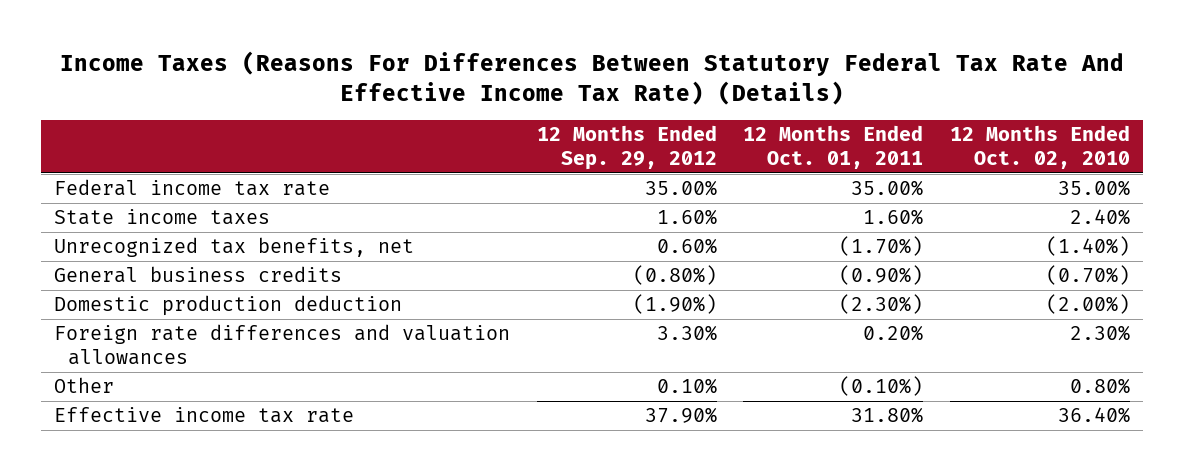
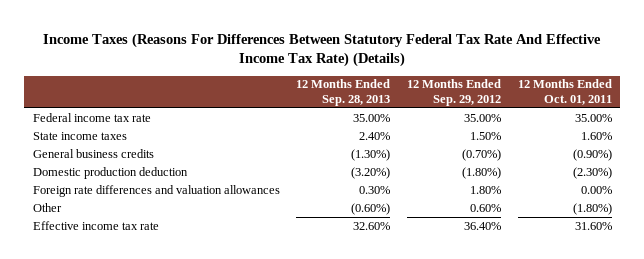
[950,125,1131,170] 12 Months Ended Oct. 02, 2010 -> none
none -> [296,79,391,106] 12 Months Ended Sep. 28, 2013
[54,237,415,258] Unrecognized tax benefits, net -> none
[656,209,717,226] 1.60% -> [469,131,501,140] 1.50%
[632,265,717,286] (0.80%) -> [461,148,501,161] (0.70%)
[632,294,717,315] (1.90%) -> [461,166,501,179] (1.80%)
[656,325,717,342] 3.30% -> [469,185,501,194] 1.80%
[863,325,924,342] 0.20% -> [580,185,612,194] 0.00%
[656,378,717,395] 0.10% -> [469,203,501,212] 0.60%
[839,376,924,397] (0.10%) -> [572,202,612,215] (1.80%)
[644,407,717,424] 37.90% -> [463,221,501,230] 36.40%
[851,407,924,424] 31.80% -> [574,221,612,230] 31.60%

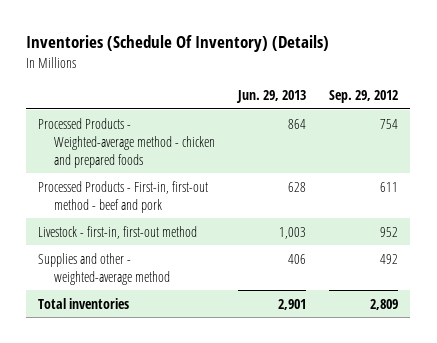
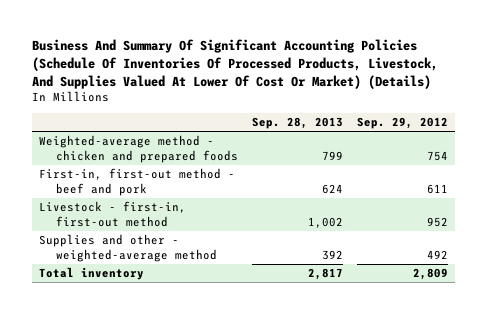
[26,35,330,53] Inventories (Schedule Of Inventory) (Details) -> [32,38,439,89] Business And Summary Of Significant Accounting Policies (Schedule Of Inventories Of Processed Products, Livestock, And Supplies Valued At Lower Of Cost Or Market) (Details)
[236,90,307,104] Jun. 29, 2013 -> none
none -> [251,116,343,129] Sep. 28, 2013
[38,117,215,168] Processed Products - Weighted-average method - chicken and prepared foods -> [39,135,239,164] Weighted-average method - chicken and prepared foods
[38,180,209,213] Processed Products - First-in, first-out method - beef and pork -> [39,168,236,197] First-in, first-out method - beef and pork
[38,297,130,309] Total inventories -> [39,267,145,281] Total inventory

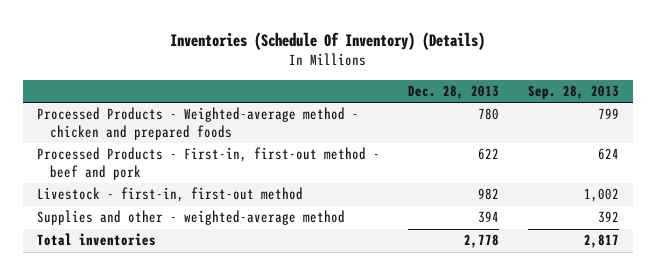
[32,38,439,89] Business And Summary Of Significant Accounting Policies (Schedule Of Inventories Of Processed Products, Livestock, And Supplies Valued At Lower Of Cost Or Market) (Details) -> [169,31,485,50] Inventories (Schedule Of Inventory) (Details)
[356,116,448,129] Sep. 29, 2012 -> none
none -> [408,84,500,99] Dec. 28, 2013
[39,135,239,164] Weighted-average method - chicken and prepared foods -> [37,107,360,141] Processed Products - Weighted-average method - chicken and prepared foods
[39,168,236,197] First-in, first-out method - beef and pork -> [37,147,381,181] Processed Products - First-in, first-out method - beef and pork
[39,267,145,281] Total inventory -> [37,233,157,247] Total inventories

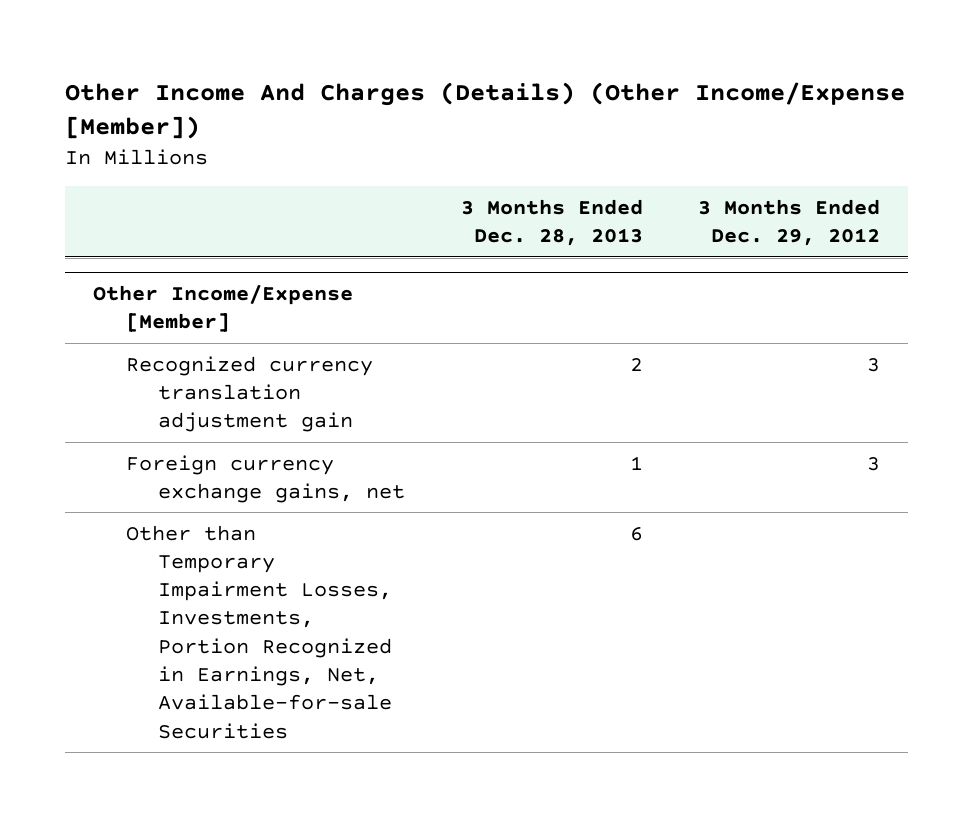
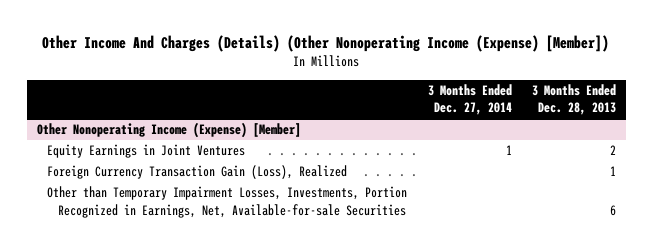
[65,81,906,140] Other Income And Charges (Details) (Other Income/Expense [Member]) -> [42,34,610,52] Other Income And Charges (Details) (Other Nonoperating Income (Expense) [Member])
[697,198,880,247] 3 Months Ended Dec. 29, 2012 -> none
none -> [427,83,512,116] 3 Months Ended Dec. 27, 2014
[125,454,406,503] Foreign currency exchange gains, net -> none
[92,283,353,333] Other Income/Expense [Member] -> [37,122,302,139] Other Nonoperating Income (Expense) [Member]
[125,355,373,433] Recognized currency translation adjustment gain -> [47,144,246,159] Equity Earnings in Joint Ventures
none -> [47,165,348,180] Foreign Currency Transaction Gain (Loss), Realized

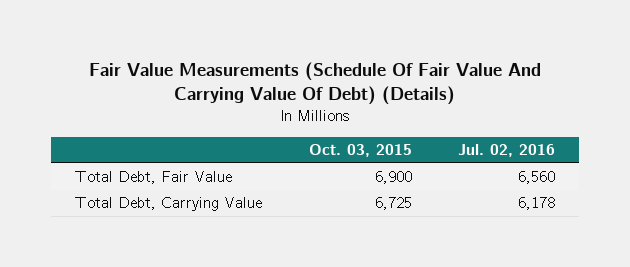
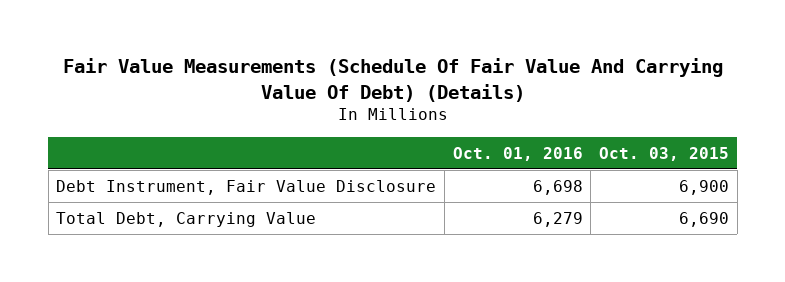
[458,144,556,158] Jul. 02, 2016 -> none
none -> [452,146,583,161] Oct. 01, 2016
[74,171,232,185] Total Debt, Fair Value -> [56,179,437,195] Debt Instrument, Fair Value Disclosure
[374,197,412,211] 6,725 -> [678,211,729,227] 6,690

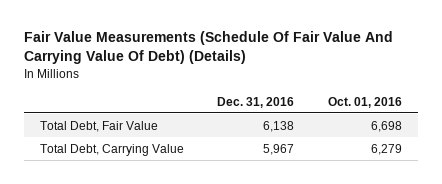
[598,146,729,161] Oct. 03, 2015 -> none
none -> [217,96,295,108] Dec. 31, 2016
[56,179,437,195] Debt Instrument, Fair Value Disclosure -> [40,120,159,132] Total Debt, Fair Value

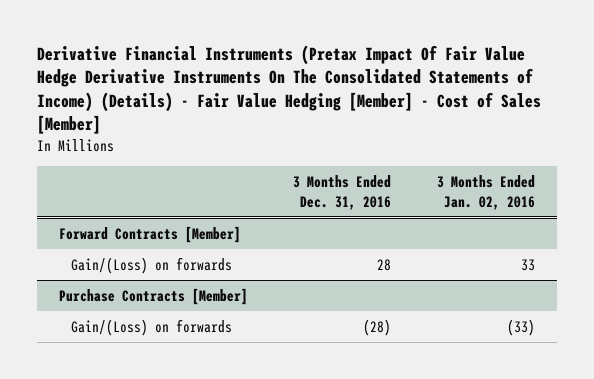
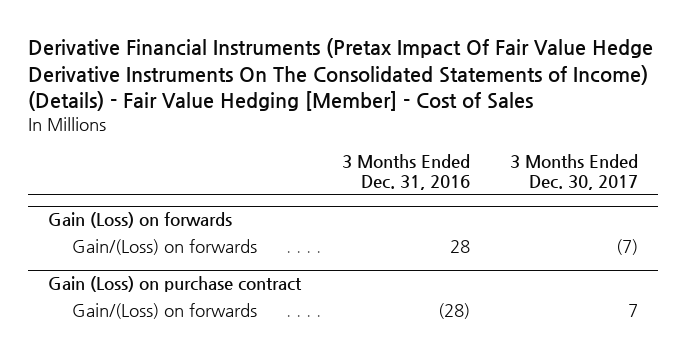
[36,45,541,135] Derivative Financial Instruments (Pretax Impact Of Fair Value Hedge Derivative Instruments On The Consolidated Statements of Income) (Details) - Fair Value Hedging [Member] - Cost of Sales [Member] -> [27,38,653,112] Derivative Financial Instruments (Pretax Impact Of Fair Value Hedge Derivative Instruments On The Consolidated Statements of Income) (Details) - Fair Value Hedging [Member] - Cost of Sales
[436,174,535,210] 3 Months Ended Jan. 02, 2016 -> none
none -> [510,153,639,190] 3 Months Ended Dec. 30, 2017
[59,225,242,243] Forward Contracts [Member] -> [48,212,233,229] Gain (Loss) on forwards
[59,287,249,305] Purchase Contracts [Member] -> [48,276,303,293] Gain (Loss) on purchase contract

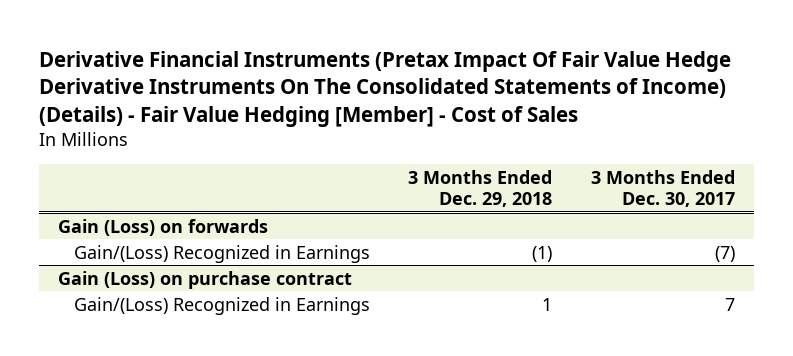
[341,153,470,190] 3 Months Ended Dec. 31, 2016 -> none
none -> [408,169,553,208] 3 Months Ended Dec. 29, 2018
[72,239,258,256] Gain/(Loss) on forwards -> [74,244,371,263] Gain/(Loss) Recognized in Earnings
[72,303,258,320] Gain/(Loss) on forwards -> [74,296,371,315] Gain/(Loss) Recognized in Earnings

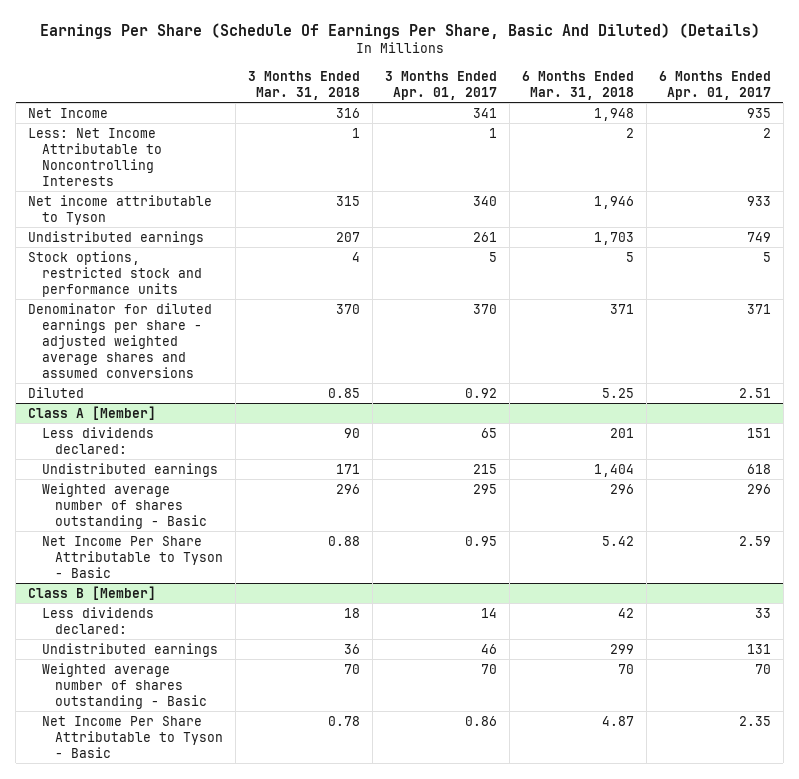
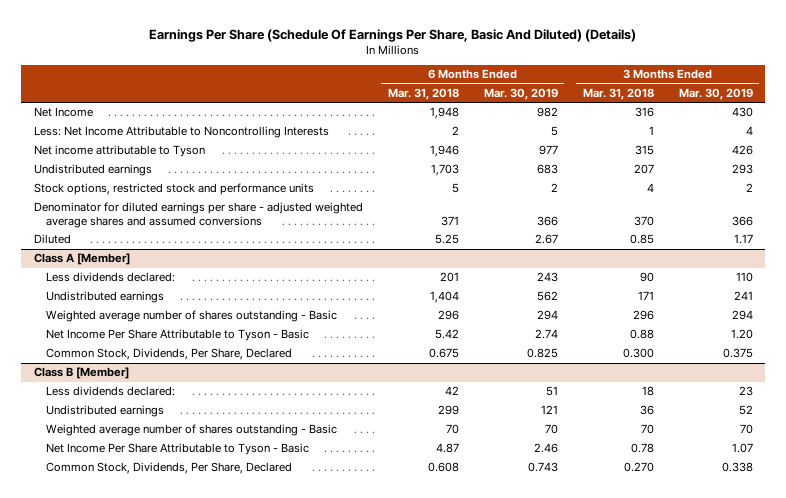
[385,71,498,101] 3 Months Ended Apr. 01, 2017 -> none
[658,71,771,101] 6 Months Ended Apr. 01, 2017 -> none
none -> [483,87,558,100] Mar. 30, 2019
none -> [678,87,753,100] Mar. 30, 2019
none -> [45,348,292,361] Common Stock, Dividends, Per Share, Declared
none -> [45,462,292,475] Common Stock, Dividends, Per Share, Declared

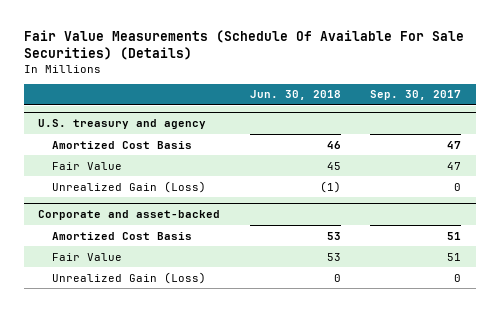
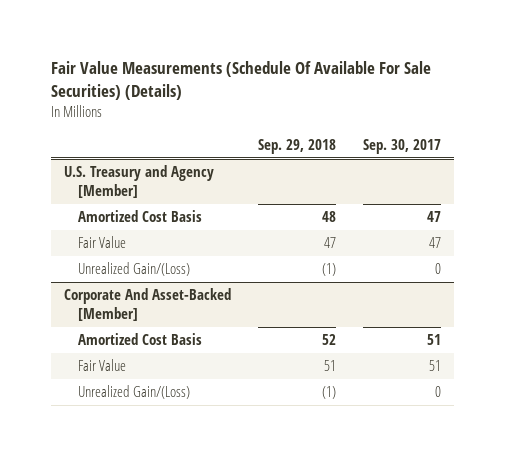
[249,90,341,101] Jun. 30, 2018 -> none
none -> [257,139,336,155] Sep. 29, 2018
[38,119,207,130] U.S. treasury and agency -> [64,165,215,199] U.S. Treasury and Agency [Member]
[52,180,207,193] Unrealized Gain (Loss) -> [77,262,190,277] Unrealized Gain/(Loss)
[38,210,221,221] Corporate and asset-backed -> [64,288,232,322] Corporate And Asset-Backed [Member]
[52,271,207,284] Unrealized Gain (Loss) -> [77,385,190,400] Unrealized Gain/(Loss)

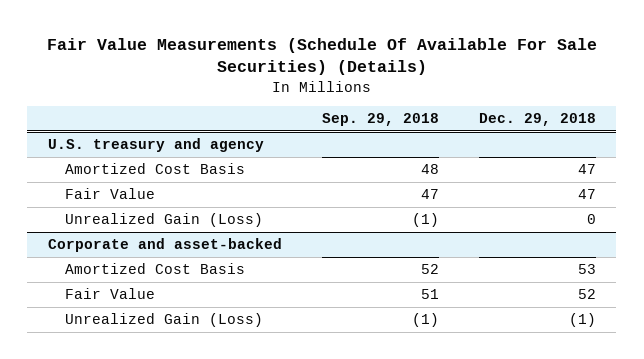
[362,139,441,155] Sep. 30, 2017 -> none
none -> [479,113,597,127] Dec. 29, 2018
[64,165,215,199] U.S. Treasury and Agency [Member] -> [47,138,264,153] U.S. treasury and agency
[77,262,190,277] Unrealized Gain/(Loss) -> [65,213,264,228] Unrealized Gain (Loss)
[64,288,232,322] Corporate And Asset-Backed [Member] -> [47,238,282,253] Corporate and asset-backed
[77,385,190,400] Unrealized Gain/(Loss) -> [65,313,264,328] Unrealized Gain (Loss)

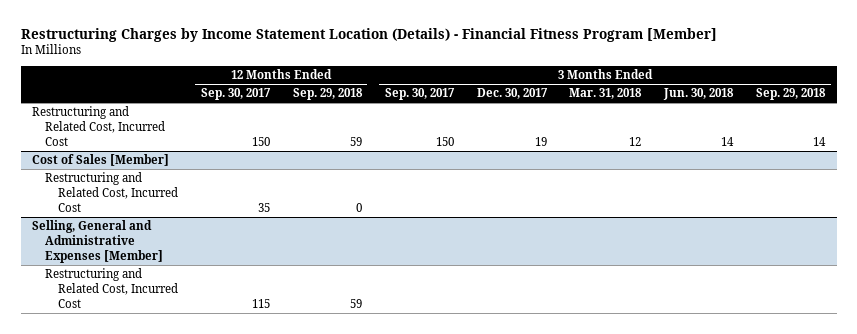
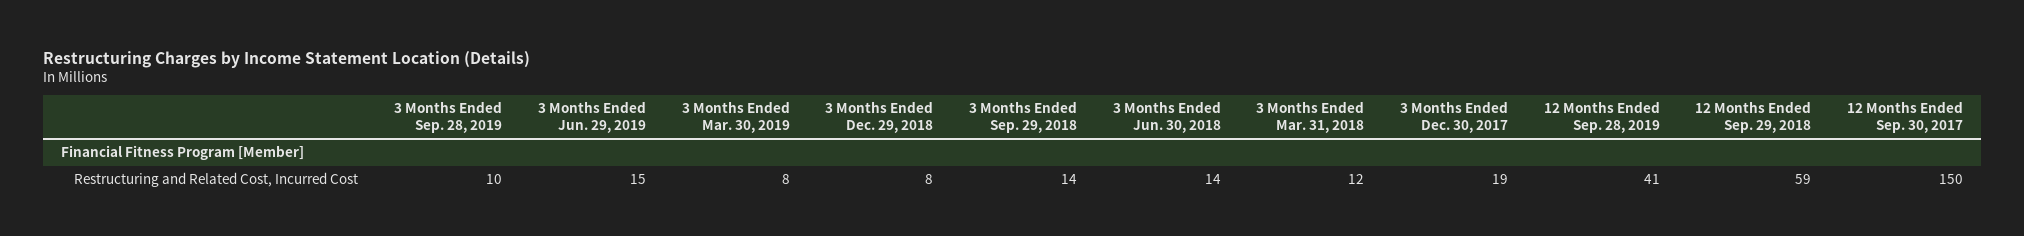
[20,27,717,42] Restructuring Charges by Income Statement Location (Details) - Financial Fitness Program [Member] -> [42,50,530,68] Restructuring Charges by Income Statement Location (Details)
[384,88,455,101] Sep. 30, 2017 -> none
none -> [394,101,503,133] 3 Months Ended Sep. 28, 2019
none -> [537,101,646,133] 3 Months Ended Jun. 29, 2019
none -> [681,101,790,133] 3 Months Ended Mar. 30, 2019
none -> [825,101,934,133] 3 Months Ended Dec. 29, 2018
none -> [1543,101,1660,133] 12 Months Ended Sep. 28, 2019
none -> [60,145,304,161] Financial Fitness Program [Member]
[31,154,169,167] Cost of Sales [Member] -> none
[44,172,178,213] Restructuring and Related Cost, Incurred Cost -> none
[31,220,163,264] Selling, General and Administrative Expenses [Member] -> none
[44,268,178,309] Restructuring and Related Cost, Incurred Cost -> none

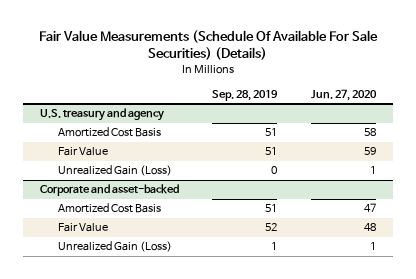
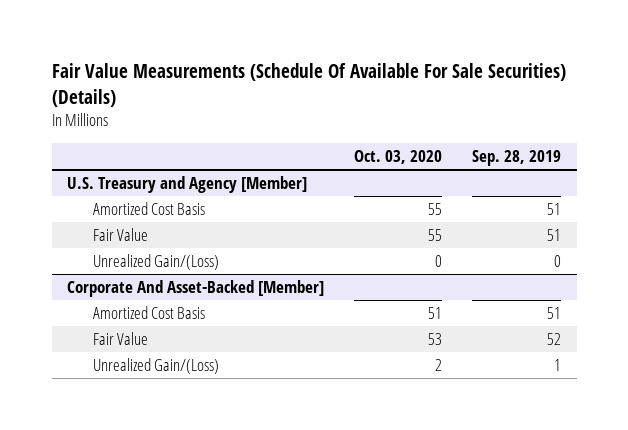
[310,88,377,101] Jun. 27, 2020 -> none
none -> [354,150,443,165] Oct. 03, 2020
[40,108,165,122] U.S. treasury and agency -> [67,176,308,194] U.S. Treasury and Agency [Member]
[57,165,172,177] Unrealized Gain (Loss) -> [93,254,220,271] Unrealized Gain/(Loss)
[40,184,180,197] Corporate and asset-backed -> [67,280,325,298] Corporate And Asset-Backed [Member]
[57,241,172,253] Unrealized Gain (Loss) -> [93,358,220,375] Unrealized Gain/(Loss)

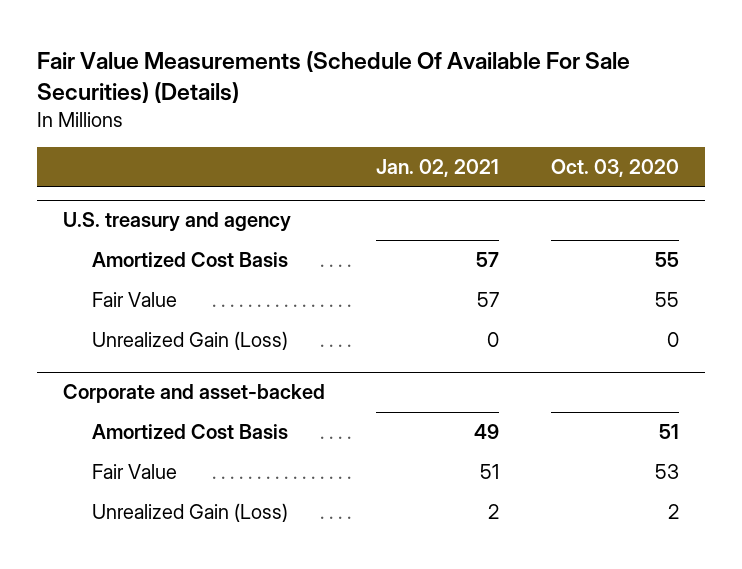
[472,150,562,167] Sep. 28, 2019 -> none
none -> [376,159,500,178] Jan. 02, 2021
[67,176,308,194] U.S. Treasury and Agency [Member] -> [63,212,292,233] U.S. treasury and agency
[93,254,220,271] Unrealized Gain/(Loss) -> [92,331,289,351] Unrealized Gain (Loss)
[67,280,325,298] Corporate And Asset-Backed [Member] -> [63,384,326,404] Corporate and asset-backed
[93,358,220,375] Unrealized Gain/(Loss) -> [92,503,289,523] Unrealized Gain (Loss)

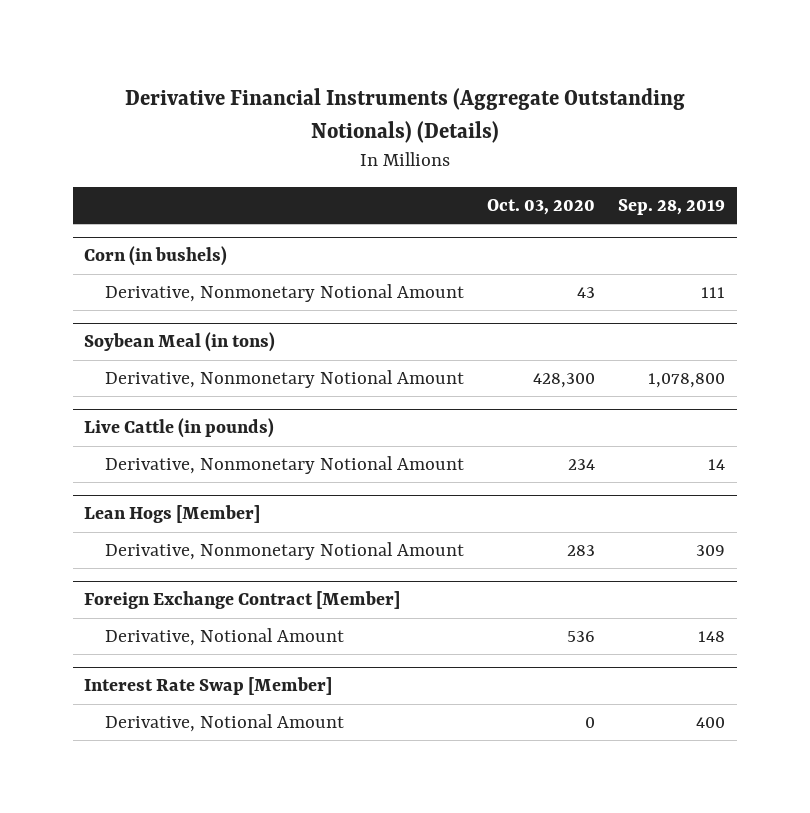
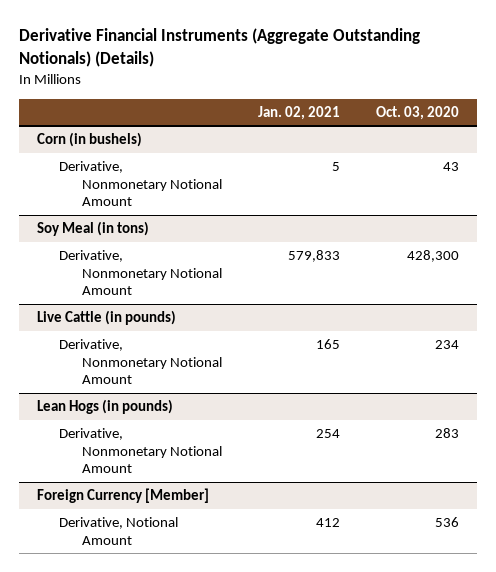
[618,199,726,216] Sep. 28, 2019 -> none
none -> [258,105,341,120] Jan. 02, 2021
[84,332,276,353] Soybean Meal (in tons) -> [36,221,149,237] Soy Meal (in tons)
[84,505,261,524] Lean Hogs [Member] -> [36,399,173,415] Lean Hogs (in pounds)
[84,591,401,610] Foreign Exchange Contract [Member] -> [36,488,209,504] Foreign Currency [Member]
[84,677,333,696] Interest Rate Swap [Member] -> none
[105,714,345,733] Derivative, Notional Amount -> none

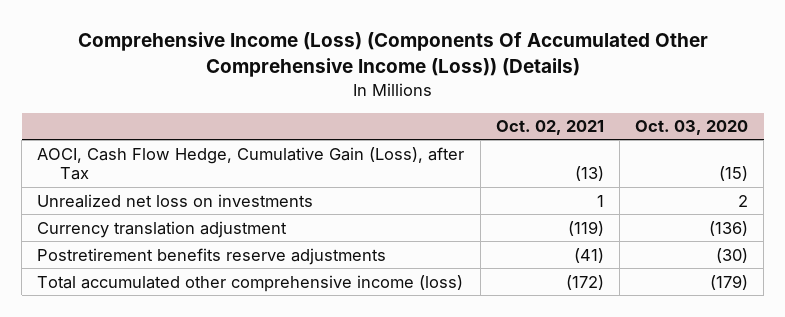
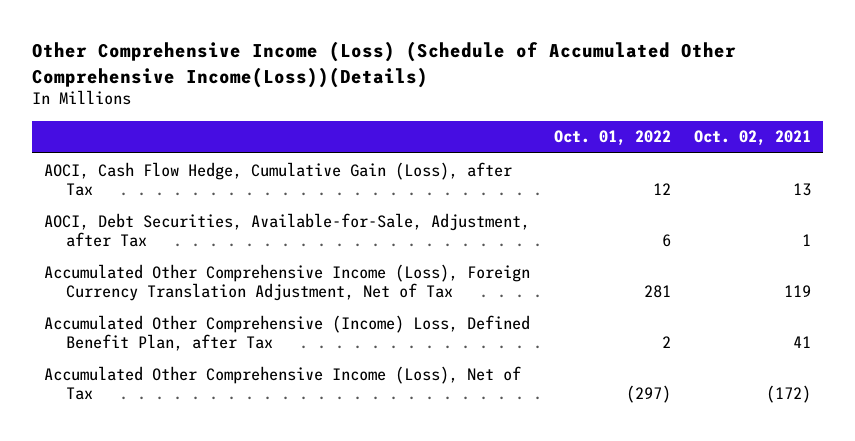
[77,32,708,78] Comprehensive Income (Loss) (Components Of Accumulated Other Comprehensive Income (Loss)) (Details) -> [31,41,736,88] Other Comprehensive Income (Loss) (Schedule of Accumulated Other Comprehensive Income(Loss))(Details)
[635,120,749,136] Oct. 03, 2020 -> none
none -> [553,130,671,147] Oct. 01, 2022
[37,247,387,265] Postretirement benefits reserve adjustments -> none
[574,166,604,182] (13) -> [793,183,812,197] 13
[37,193,314,208] Unrealized net loss on investments -> [43,212,530,248] AOCI, Debt Securities, Available-for-Sale, Adjustment, after Tax
[37,220,288,238] Currency translation adjustment -> [43,263,530,302] Accumulated Other Comprehensive Income (Loss), Foreign Currency Translation Adjustment, Net of Tax
[567,220,604,236] (119) -> [784,285,812,298] 119
none -> [43,314,530,352] Accumulated Other Comprehensive (Income) Loss, Defined Benefit Plan, after Tax
[37,274,464,292] Total accumulated other comprehensive income (loss) -> [43,365,521,401] Accumulated Other Comprehensive Income (Loss), Net of Tax

